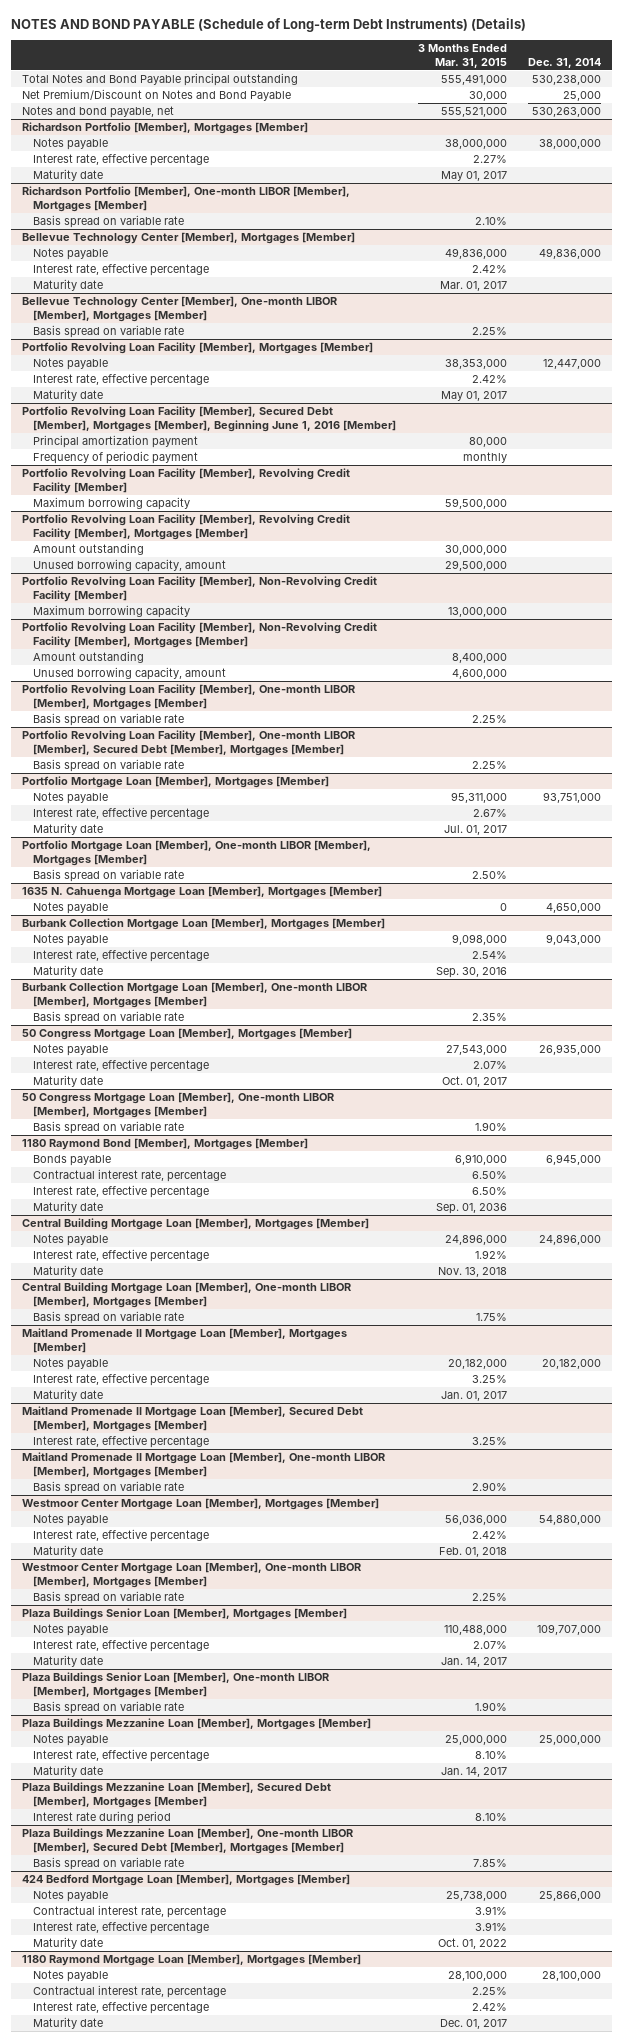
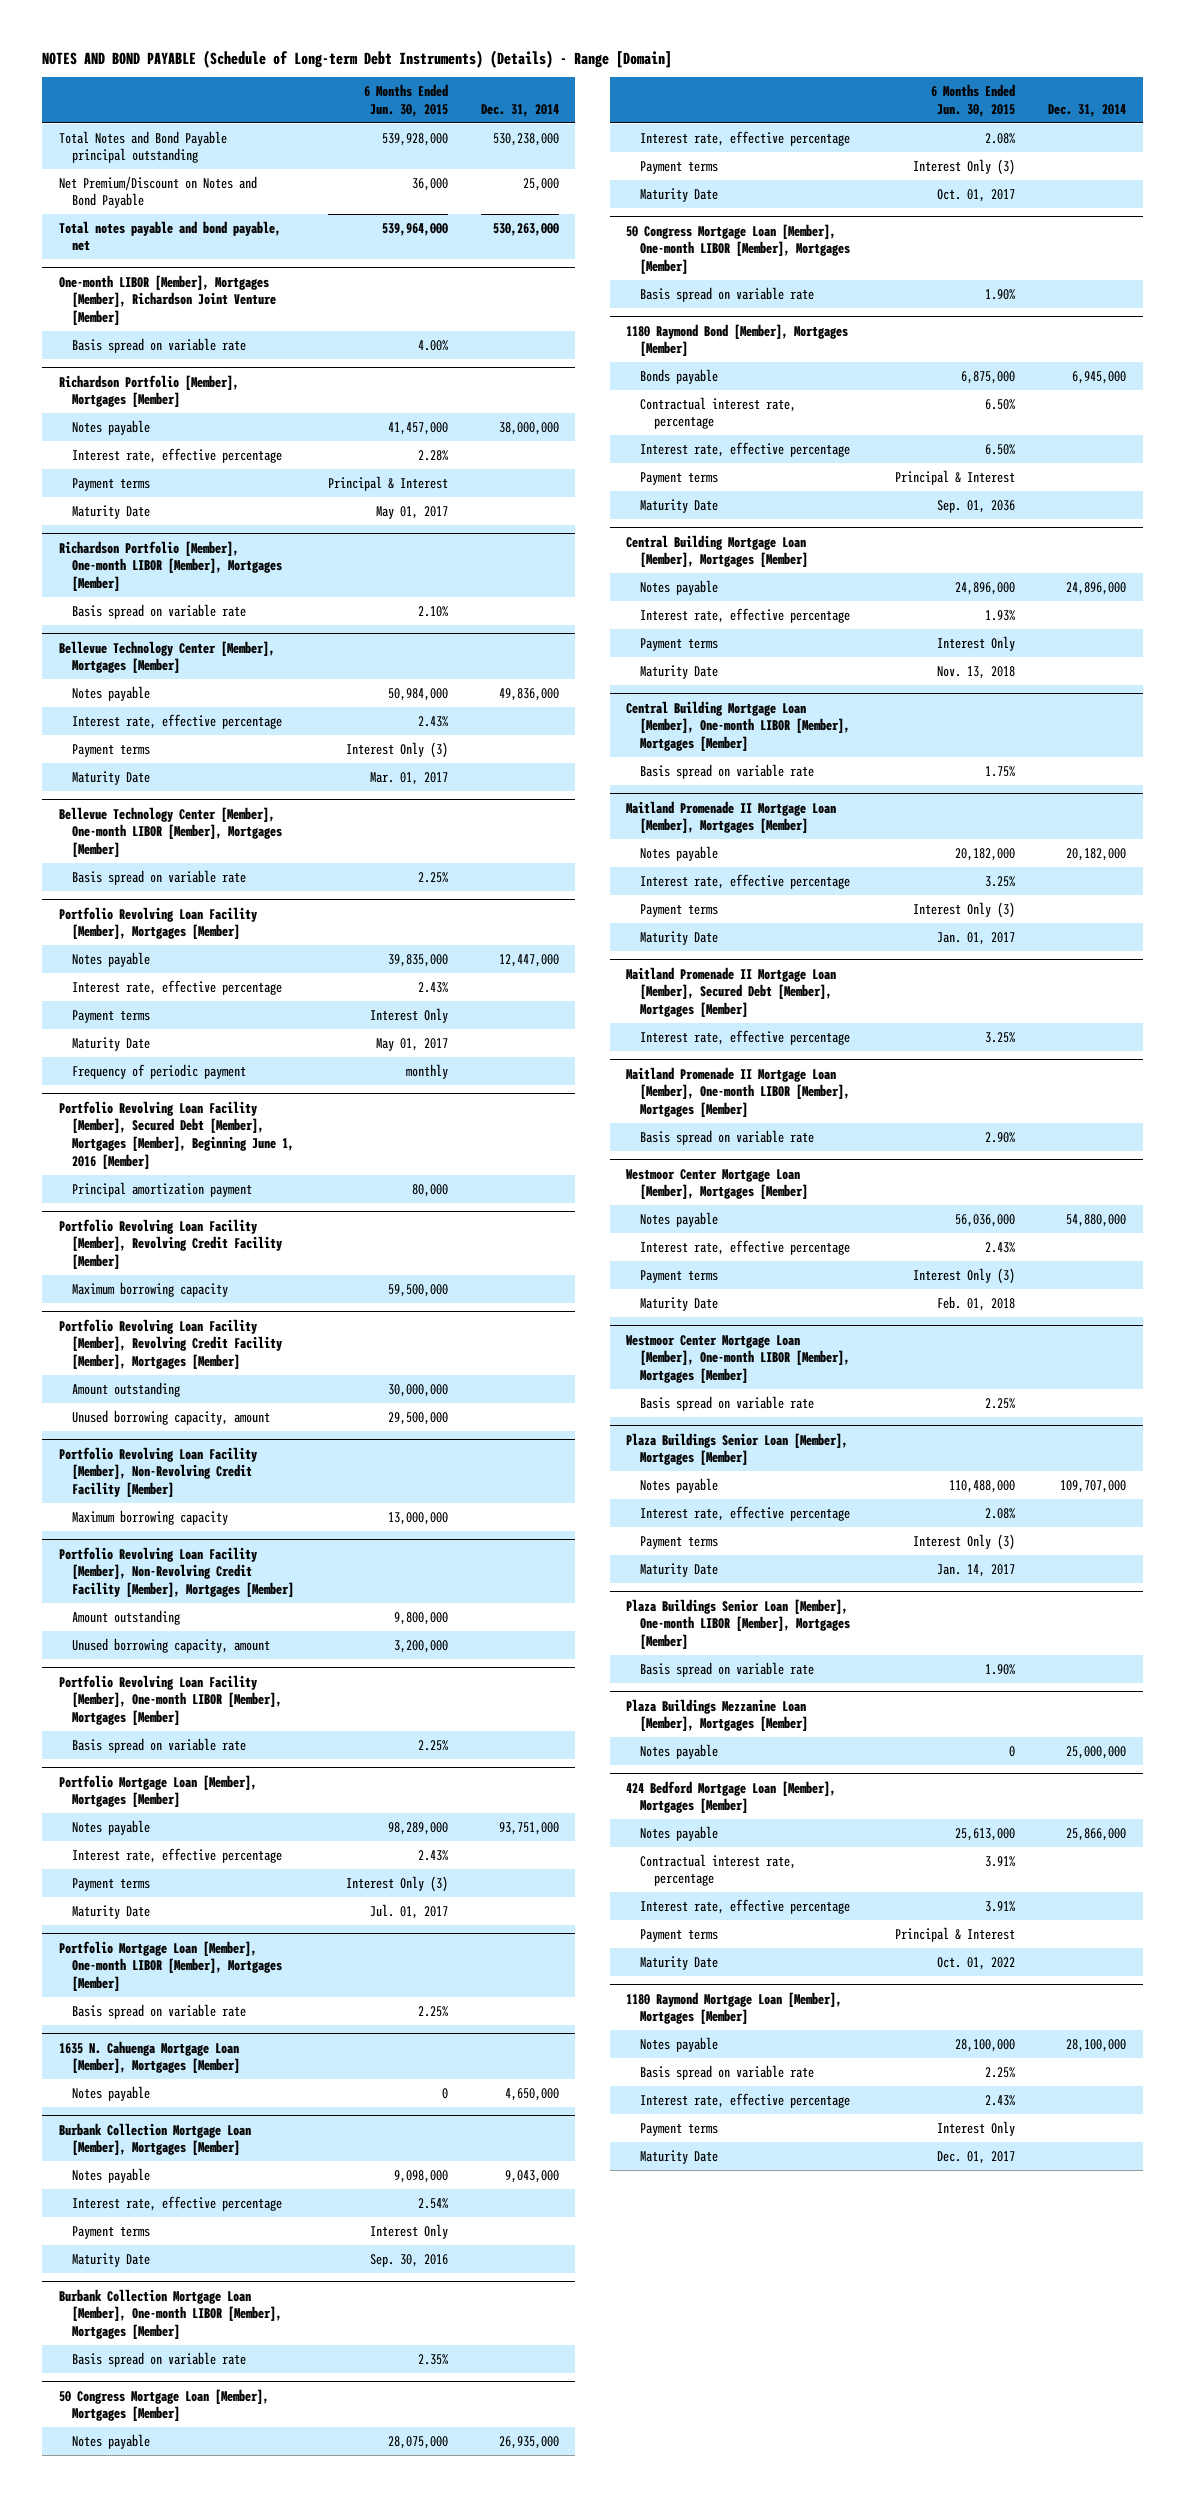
[11,17,527,32] NOTES AND BOND PAYABLE (Schedule of Long-term Debt Instruments) (Details) -> [42,49,673,68] NOTES AND BOND PAYABLE (Schedule of Long-term Debt Instruments) (Details) - Range [Domain]
[417,43,507,68] 3 Months Ended Mar. 31, 2015 -> none
none -> [363,84,448,117] 6 Months Ended Jun. 30, 2015
[21,106,174,119] Notes and bond payable, net -> [58,220,281,252] Total notes payable and bond payable, net
none -> [58,274,277,325] One-month LIBOR [Member], Mortgages [Member], Richardson Joint Venture [Member]
none -> [72,337,247,353] Basis spread on variable rate
none -> [72,477,151,491] Payment terms
[33,169,104,182] Maturity date -> [72,504,151,519] Maturity Date
none -> [72,743,151,757] Payment terms
[33,279,104,292] Maturity date -> [72,770,151,785] Maturity Date
none -> [72,1009,151,1023] Payment terms
[33,389,104,402] Maturity date -> [72,1036,151,1051] Maturity Date
none -> [72,1063,247,1079] Frequency of periodic payment
[33,451,199,465] Frequency of periodic payment -> none
[21,730,355,756] Portfolio Revolving Loan Facility [Member], One-month LIBOR [Member], Secured Debt [Member], Mortgages [Member] -> none
[33,759,185,773] Basis spread on variable rate -> none
none -> [72,1877,151,1891] Payment terms
[33,823,104,836] Maturity date -> [72,1904,151,1919] Maturity Date
none -> [72,2225,151,2239] Payment terms
[33,965,104,978] Maturity date -> [72,2252,151,2267] Maturity Date
none -> [640,160,719,174] Payment terms
[33,1075,104,1088] Maturity date -> [640,187,719,202] Maturity Date
none -> [640,471,719,485] Payment terms
[33,1201,104,1214] Maturity date -> [640,498,719,513] Maturity Date
none -> [640,637,719,651] Payment terms
[33,1265,104,1278] Maturity date -> [640,664,719,679] Maturity Date
none -> [640,903,719,917] Payment terms
[33,1389,104,1402] Maturity date -> [640,930,719,945] Maturity Date
none -> [640,1269,719,1283] Payment terms
[33,1545,104,1558] Maturity date -> [640,1296,719,1311] Maturity Date
none -> [640,1535,719,1549] Payment terms
[33,1655,104,1668] Maturity date -> [640,1562,719,1577] Maturity Date
[33,1749,210,1763] Interest rate, effective percentage -> none
[33,1765,104,1778] Maturity date -> none
[21,1782,331,1808] Plaza Buildings Mezzanine Loan [Member], Secured Debt [Member], Mortgages [Member] -> none
[33,1811,172,1825] Interest rate during period -> none
[21,1828,353,1854] Plaza Buildings Mezzanine Loan [Member], One-month LIBOR [Member], Secured Debt [Member], Mortgages [Member] -> none
[33,1857,185,1871] Basis spread on variable rate -> none
none -> [640,1928,719,1942] Payment terms
[33,1937,104,1950] Maturity date -> [640,1955,719,1970] Maturity Date
[33,1985,227,1999] Contractual interest rate, percentage -> none
none -> [640,2064,815,2080] Basis spread on variable rate
none -> [640,2122,719,2136] Payment terms
[33,2017,104,2030] Maturity date -> [640,2149,719,2164] Maturity Date

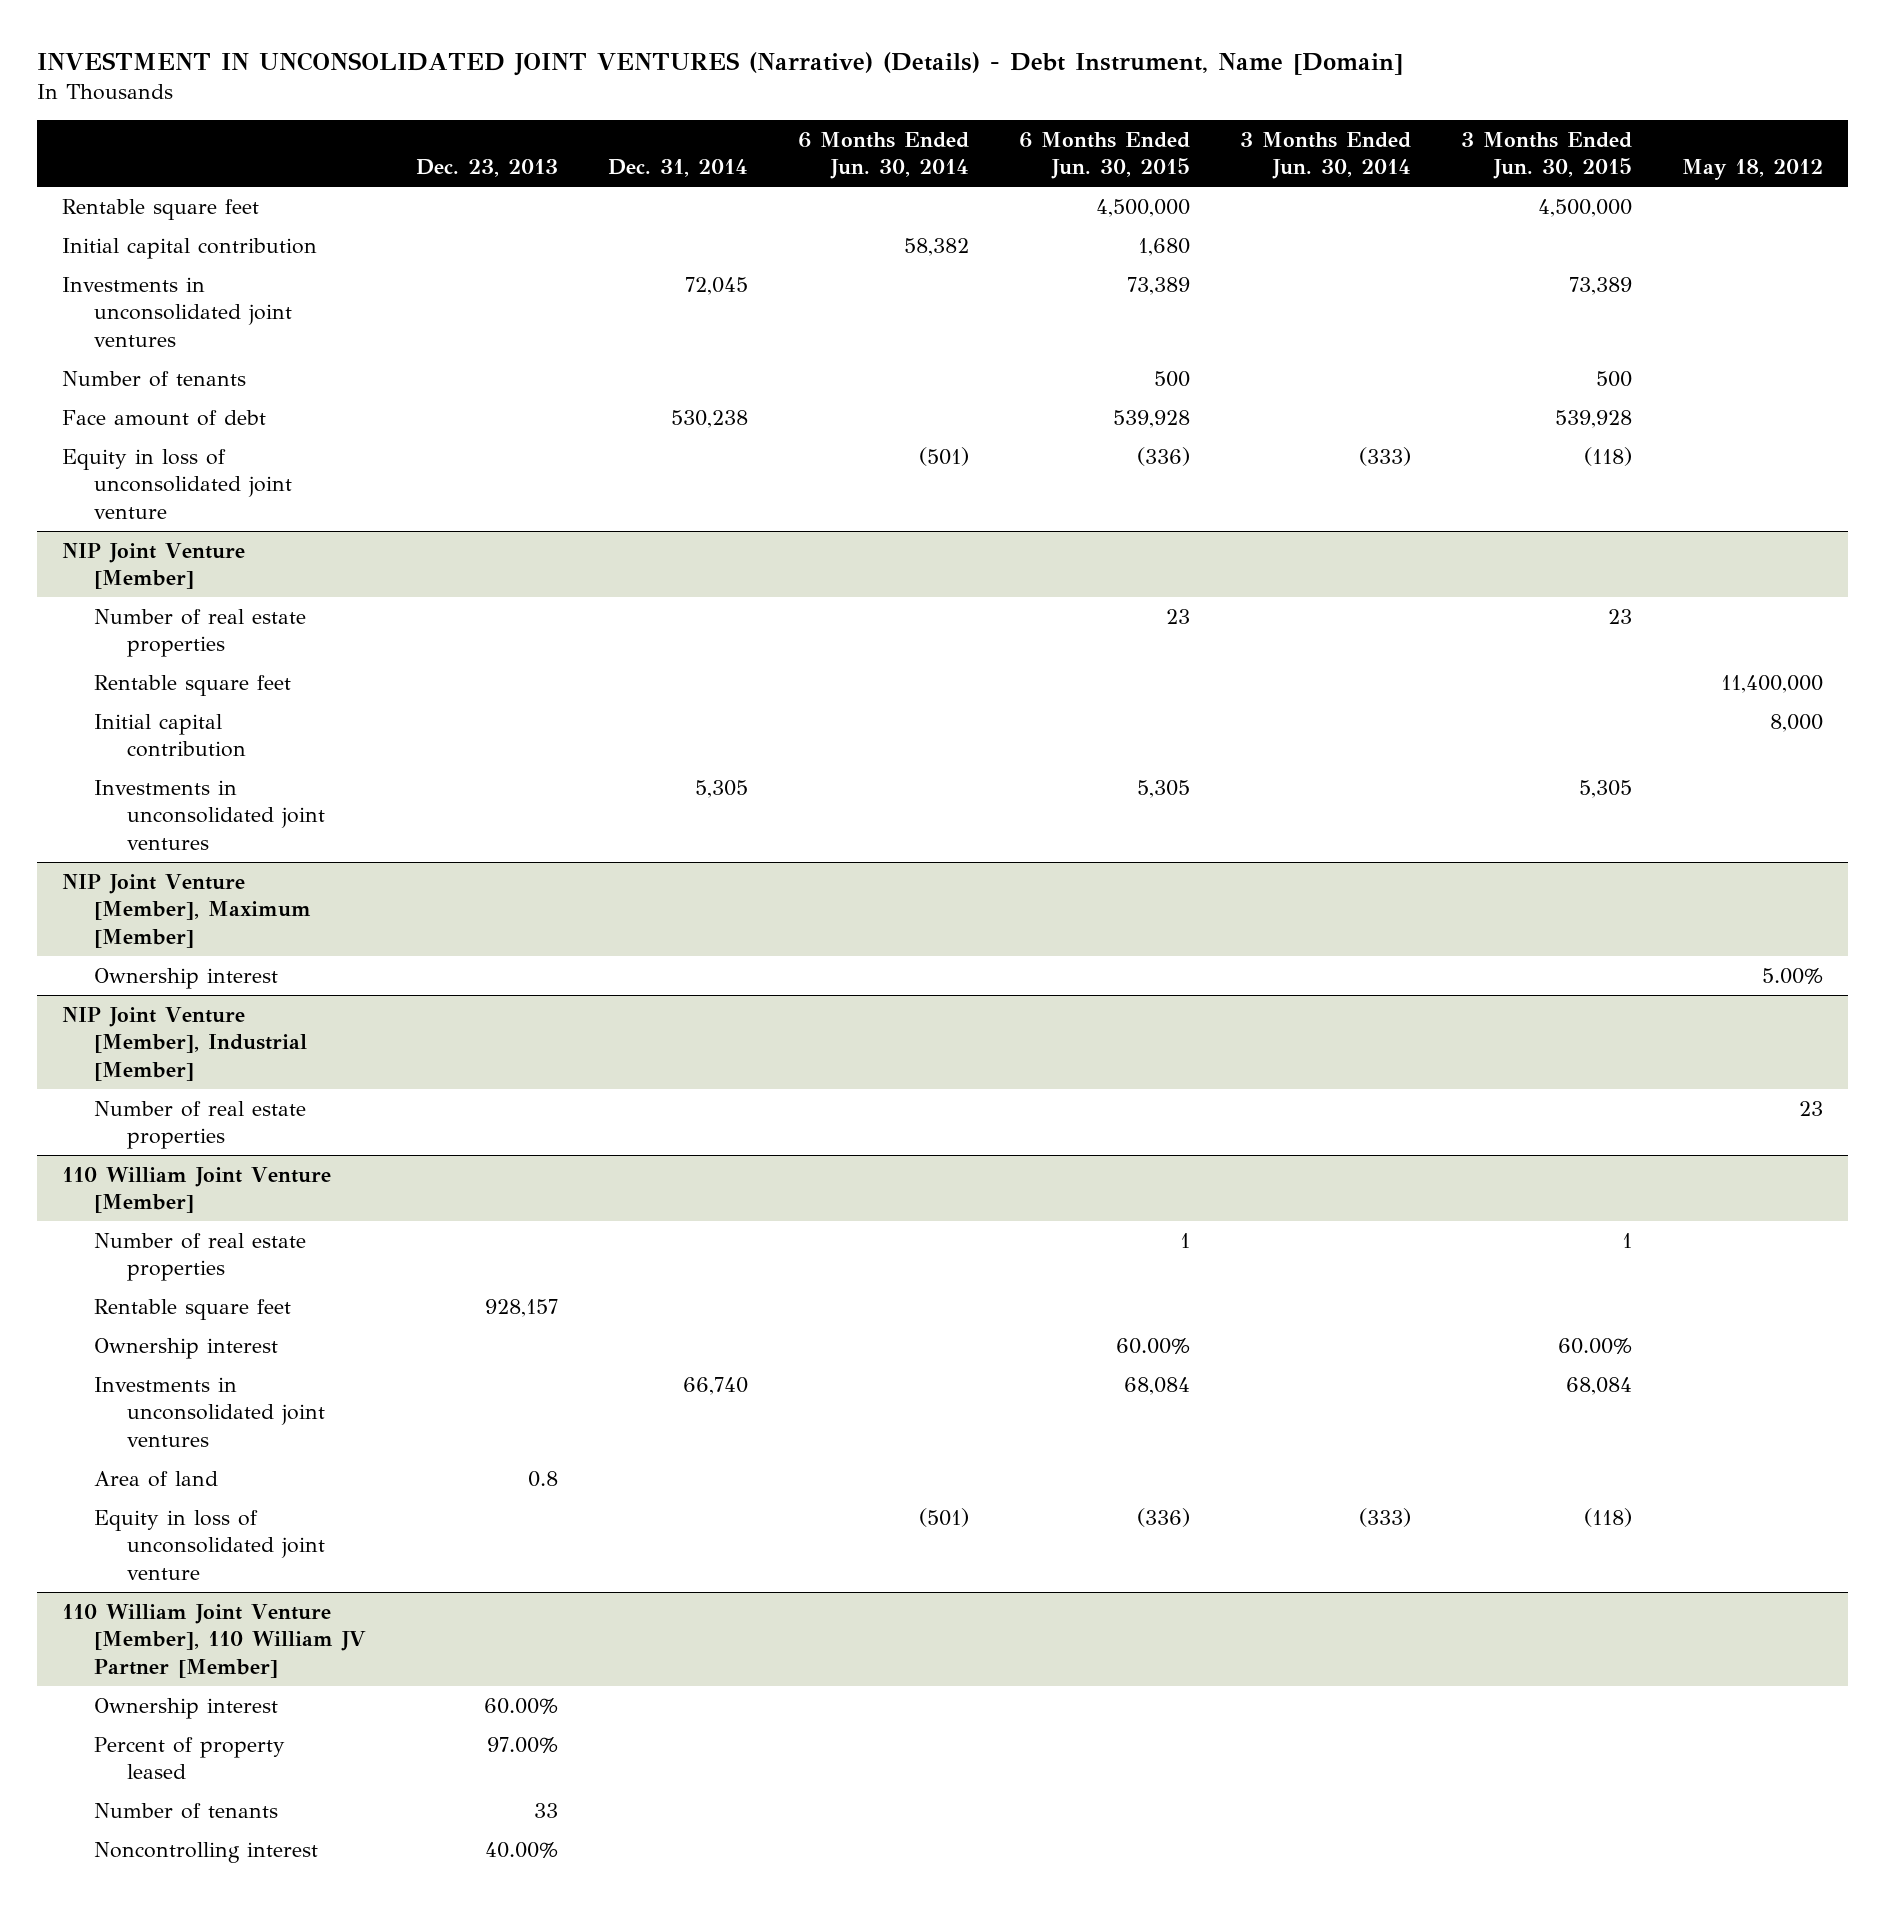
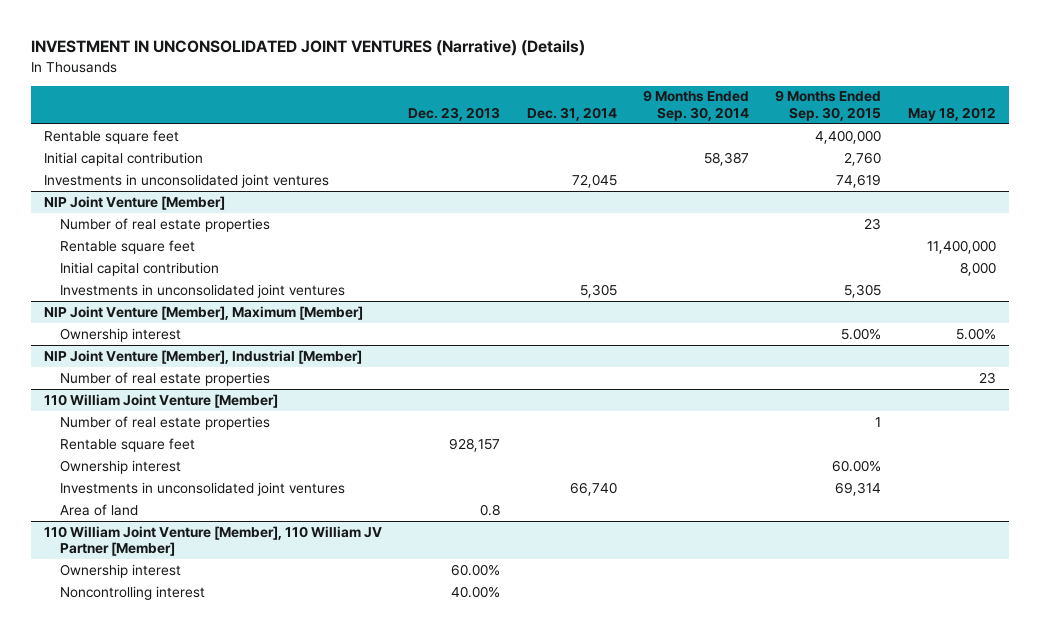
[36,51,1403,76] INVESTMENT IN UNCONSOLIDATED JOINT VENTURES (Narrative) (Details) - Debt Instrument, Name [Domain] -> [30,40,585,57] INVESTMENT IN UNCONSOLIDATED JOINT VENTURES (Narrative) (Details)
[798,131,970,180] 6 Months Ended Jun. 30, 2014 -> none
[1019,131,1191,180] 6 Months Ended Jun. 30, 2015 -> none
[1240,131,1412,180] 3 Months Ended Jun. 30, 2014 -> none
[1461,131,1633,180] 3 Months Ended Jun. 30, 2015 -> none
none -> [642,90,749,121] 9 Months Ended Sep. 30, 2014
none -> [775,90,882,121] 9 Months Ended Sep. 30, 2015
[61,370,246,387] Number of tenants -> none
[61,409,266,426] Face amount of debt -> none
[61,448,293,519] Equity in loss of unconsolidated joint venture -> none
[94,1509,325,1580] Equity in loss of unconsolidated joint venture -> none
[94,1736,286,1780] Percent of property leased -> none
[94,1802,279,1819] Number of tenants -> none

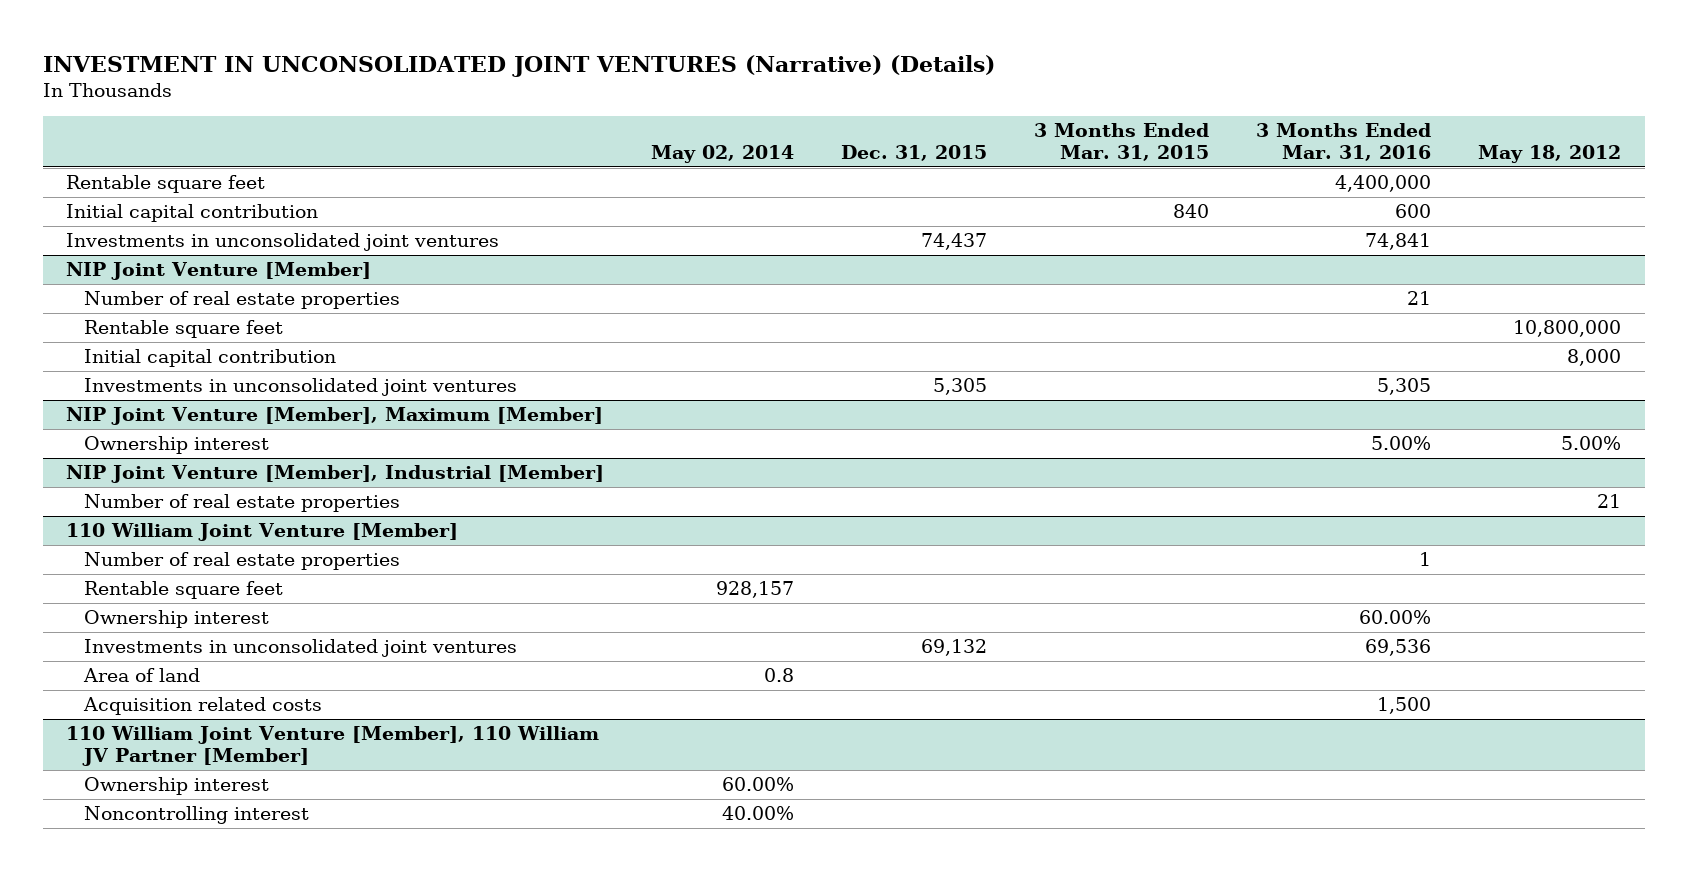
[408,106,501,121] Dec. 23, 2013 -> none
[526,106,617,121] Dec. 31, 2014 -> none
[642,90,749,121] 9 Months Ended Sep. 30, 2014 -> none
[775,90,882,121] 9 Months Ended Sep. 30, 2015 -> none
none -> [651,145,795,164] May 02, 2014
none -> [841,145,988,162] Dec. 31, 2015
none -> [1034,122,1210,162] 3 Months Ended Mar. 31, 2015
none -> [1256,122,1432,162] 3 Months Ended Mar. 31, 2016
[926,239,996,254] 11,400,000 -> [1513,320,1622,338] 10,800,000
[978,371,996,384] 23 -> [1597,494,1622,509] 21
none -> [83,697,323,716] Acquisition related costs

